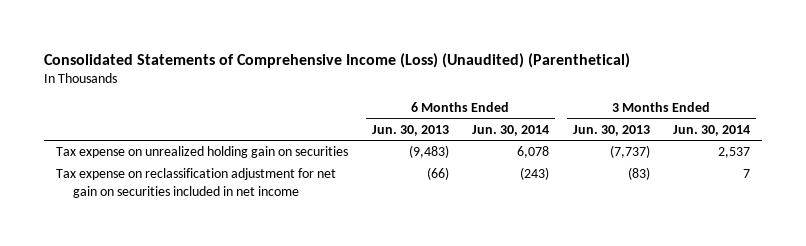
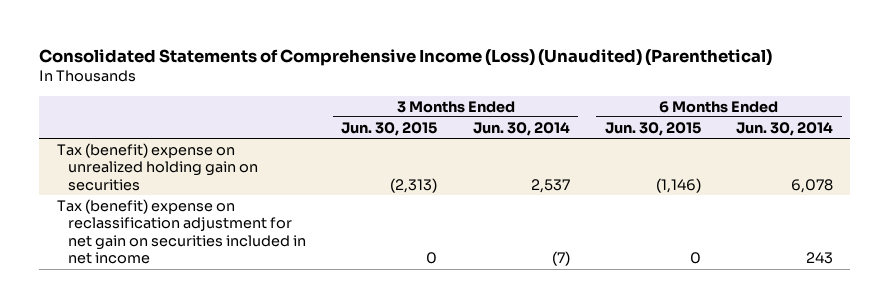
[371,124,449,136] Jun. 30, 2013 -> none
[572,124,650,136] Jun. 30, 2013 -> none
none -> [341,121,438,136] Jun. 30, 2015
none -> [604,121,701,136] Jun. 30, 2015
[56,146,349,159] Tax expense on unrealized holding gain on securities -> [56,142,259,191] Tax (benefit) expense on unrealized holding gain on securities
[56,168,337,198] Tax expense on reclassification adjustment for net gain on securities included in net income -> [56,198,307,265] Tax (benefit) expense on reclassification adjustment for net gain on securities included in net income
[520,167,550,181] (243) -> [805,252,833,265] 243
[743,169,751,179] 7 -> [551,251,570,267] (7)

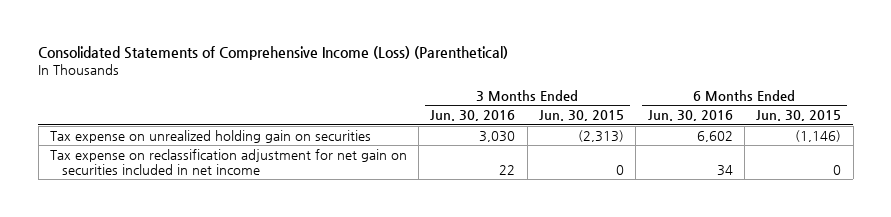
[39,48,773,66] Consolidated Statements of Comprehensive Income (Loss) (Unaudited) (Parenthetical) -> [38,46,509,61] Consolidated Statements of Comprehensive Income (Loss) (Parenthetical)
[472,121,570,136] Jun. 30, 2014 -> none
[735,121,833,136] Jun. 30, 2014 -> none
none -> [430,110,516,122] Jun. 30, 2016
none -> [647,110,733,122] Jun. 30, 2016
[56,142,259,191] Tax (benefit) expense on unrealized holding gain on securities -> [49,129,371,143] Tax expense on unrealized holding gain on securities
[56,198,307,265] Tax (benefit) expense on reclassification adjustment for net gain on securities included in net income -> [49,148,407,175] Tax expense on reclassification adjustment for net gain on securities included in net income

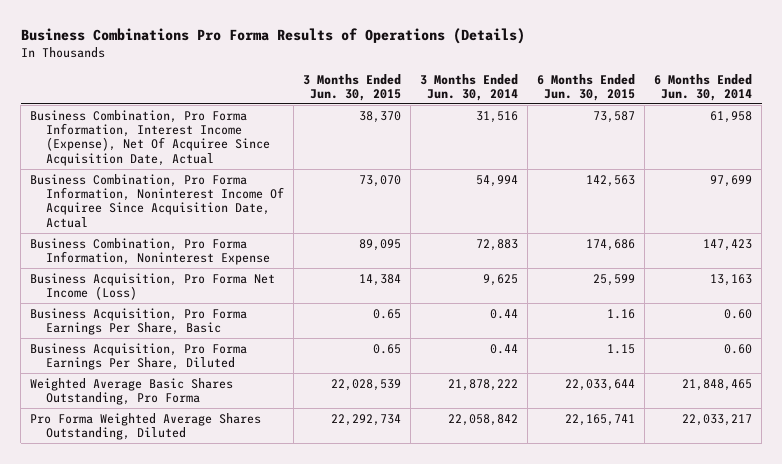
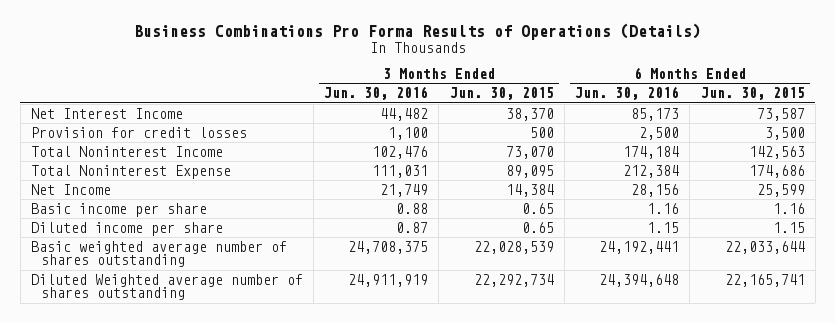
[420,73,519,102] 3 Months Ended Jun. 30, 2014 -> none
[654,73,753,102] 6 Months Ended Jun. 30, 2014 -> none
none -> [324,86,429,101] Jun. 30, 2016
none -> [575,86,680,101] Jun. 30, 2016
[30,109,271,166] Business Combination, Pro Forma Information, Interest Income (Expense), Net Of Acquiree Since Acquisition Date, Actual -> [30,107,183,119] Net Interest Income
none -> [30,126,247,138] Provision for credit losses
[30,173,285,228] Business Combination, Pro Forma Information, Noninterest Income Of Acquiree Since Acquisition Date, Actual -> [30,145,223,157] Total Noninterest Income
[30,237,271,266] Business Combination, Pro Forma Information, Noninterest Expense -> [30,164,231,179] Total Noninterest Expense
[30,272,276,301] Business Acquisition, Pro Forma Net Income (Loss) -> [30,183,111,195] Net Income
[30,307,248,336] Business Acquisition, Pro Forma Earnings Per Share, Basic -> [30,202,207,217] Basic income per share
[30,342,248,371] Business Acquisition, Pro Forma Earnings Per Share, Diluted -> [30,221,223,236] Diluted income per share
[30,377,234,406] Weighted Average Basic Shares Outstanding, Pro Forma -> [30,240,287,268] Basic weighted average number of shares outstanding
[30,412,262,441] Pro Forma Weighted Average Shares Outstanding, Diluted -> [30,273,303,301] Diluted Weighted average number of shares outstanding

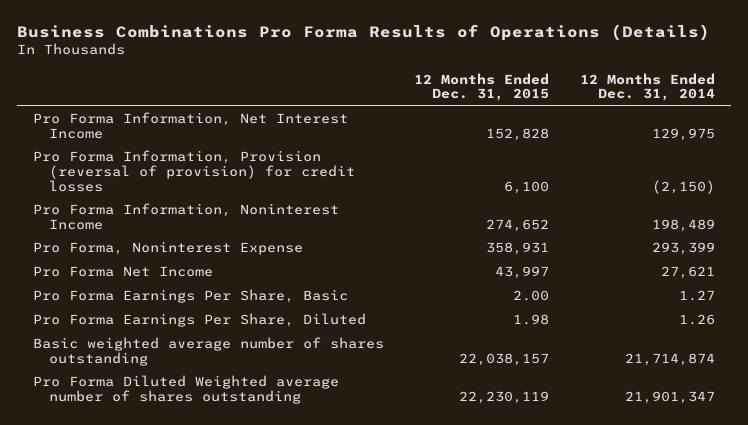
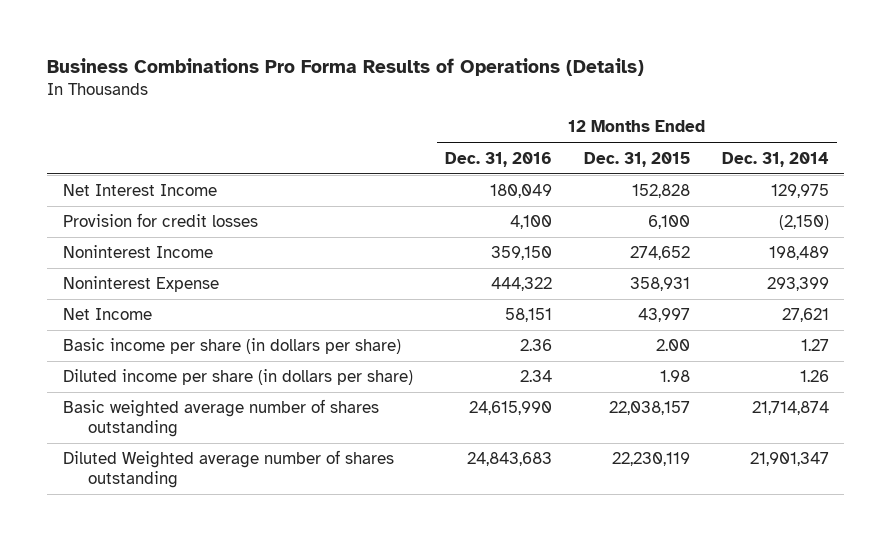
none -> [444,151,552,167] Dec. 31, 2016
[32,112,348,140] Pro Forma Information, Net Interest Income -> [62,184,217,197] Net Interest Income
[32,150,356,192] Pro Forma Information, Provision (reversal of provision) for credit losses -> [62,213,258,228] Provision for credit losses
[32,203,339,231] Pro Forma Information, Noninterest Income -> [62,245,213,259] Noninterest Income
[32,241,303,256] Pro Forma, Noninterest Expense -> [62,276,219,293] Noninterest Expense
[32,266,213,278] Pro Forma Net Income -> [62,308,152,321] Net Income
[32,289,348,304] Pro Forma Earnings Per Share, Basic -> [62,338,401,355] Basic income per share (in dollars per share)
[32,313,366,328] Pro Forma Earnings Per Share, Diluted -> [62,369,413,386] Diluted income per share (in dollars per share)
[32,375,339,405] Pro Forma Diluted Weighted average number of shares outstanding -> [62,450,394,489] Diluted Weighted average number of shares outstanding

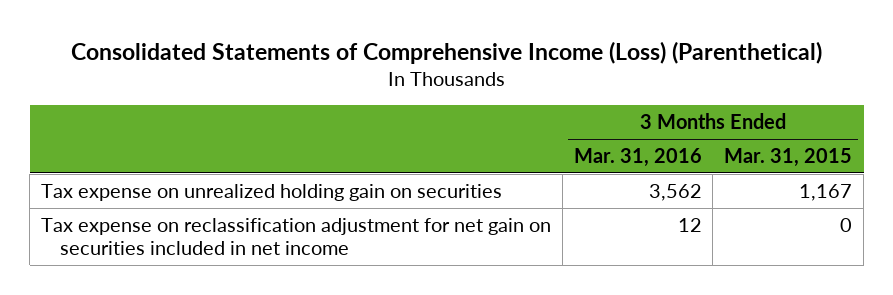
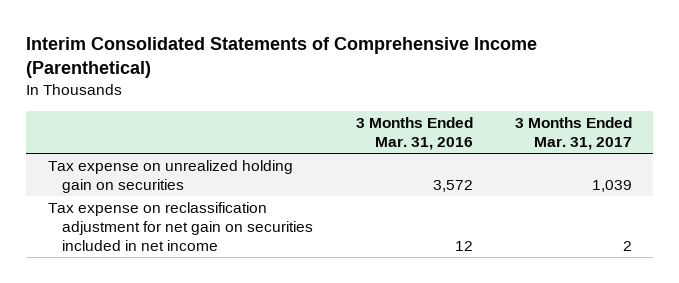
[70,40,822,64] Consolidated Statements of Comprehensive Income (Loss) (Parenthetical) -> [26,37,538,79] Interim Consolidated Statements of Comprehensive Income (Parenthetical)
[724,147,853,167] Mar. 31, 2015 -> none
none -> [514,116,632,150] 3 Months Ended Mar. 31, 2017
[648,183,702,201] 3,562 -> [432,179,473,192] 3,572

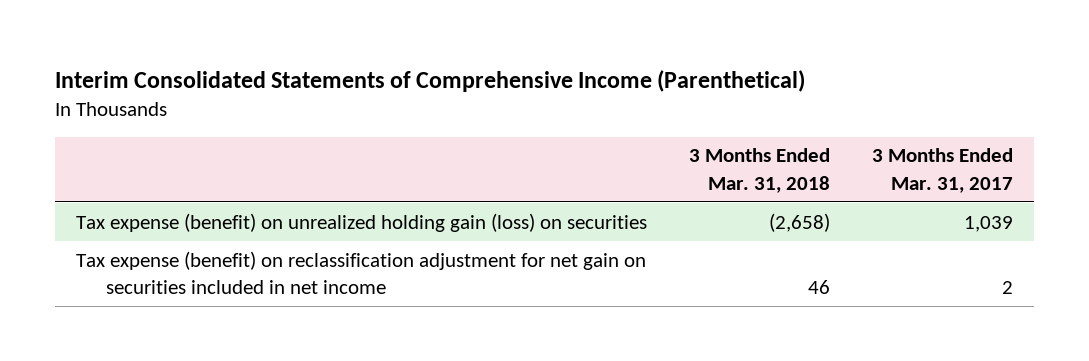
[355,116,473,150] 3 Months Ended Mar. 31, 2016 -> none
none -> [688,148,830,193] 3 Months Ended Mar. 31, 2018
[47,160,293,193] Tax expense on unrealized holding gain on securities -> [76,212,648,232] Tax expense (benefit) on unrealized holding gain (loss) on securities
[47,202,314,251] Tax expense on reclassification adjustment for net gain on securities included in net income -> [76,250,647,294] Tax expense (benefit) on reclassification adjustment for net gain on securities included in net income

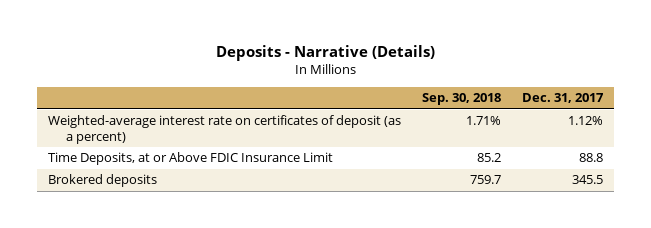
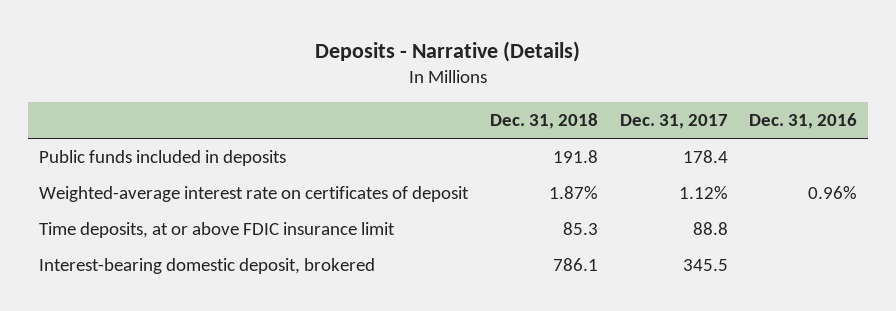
[422,93,502,106] Sep. 30, 2018 -> none
none -> [489,113,598,130] Dec. 31, 2018
none -> [749,113,858,130] Dec. 31, 2016
none -> [38,150,286,167] Public funds included in deposits
[47,115,401,145] Weighted-average interest rate on certificates of deposit (as a percent) -> [38,186,469,203] Weighted-average interest rate on certificates of deposit
[47,152,333,166] Time Deposits, at or Above FDIC Insurance Limit -> [38,222,395,239] Time deposits, at or above FDIC insurance limit
[47,174,157,188] Brokered deposits -> [38,258,375,275] Interest-bearing domestic deposit, brokered

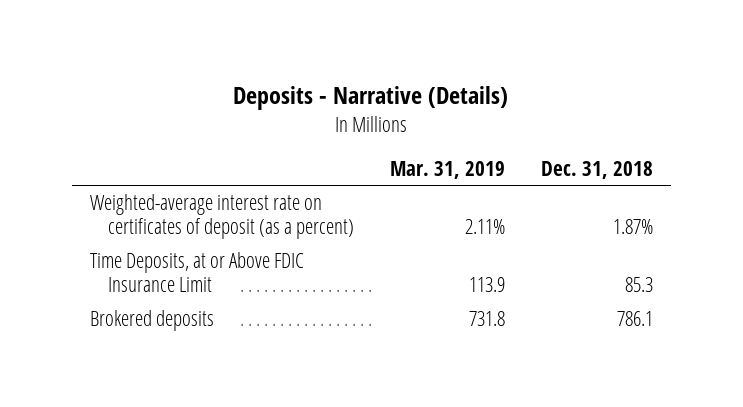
[619,114,728,130] Dec. 31, 2017 -> none
[749,113,858,130] Dec. 31, 2016 -> none
none -> [389,161,505,180] Mar. 31, 2019
[38,150,286,167] Public funds included in deposits -> none
[38,186,469,203] Weighted-average interest rate on certificates of deposit -> [89,193,354,240] Weighted-average interest rate on certificates of deposit (as a percent)
[38,222,395,239] Time deposits, at or above FDIC insurance limit -> [89,251,304,293] Time Deposits, at or Above FDIC Insurance Limit
[38,258,375,275] Interest-bearing domestic deposit, brokered -> [89,309,214,331] Brokered deposits

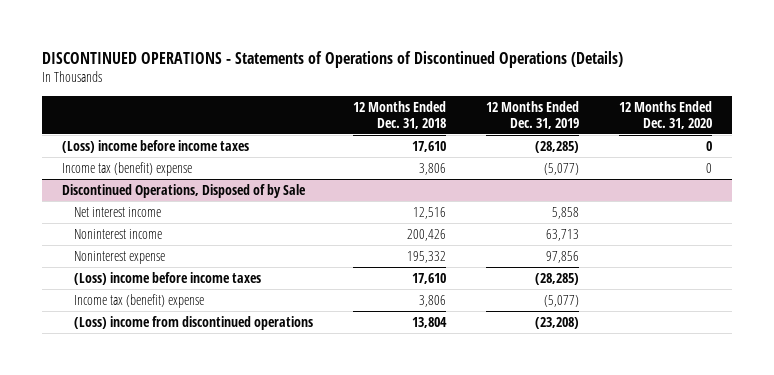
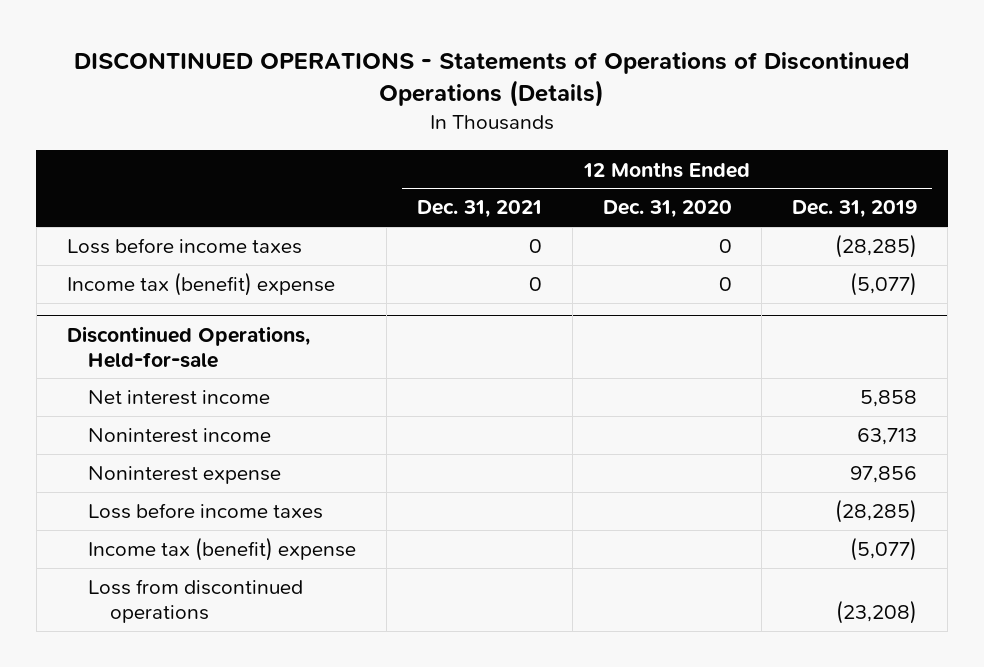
[352,100,446,129] 12 Months Ended Dec. 31, 2018 -> none
none -> [417,200,543,219] Dec. 31, 2021
[61,139,249,153] (Loss) income before income taxes -> [66,238,302,255] Loss before income taxes
[61,183,306,198] Discontinued Operations, Disposed of by Sale -> none
none -> [66,325,310,368] Discontinued Operations, Held-for-sale
[73,271,261,285] (Loss) income before income taxes -> [88,503,324,520] Loss before income taxes
[73,315,313,330] (Loss) income from discontinued operations -> [88,579,304,624] Loss from discontinued operations

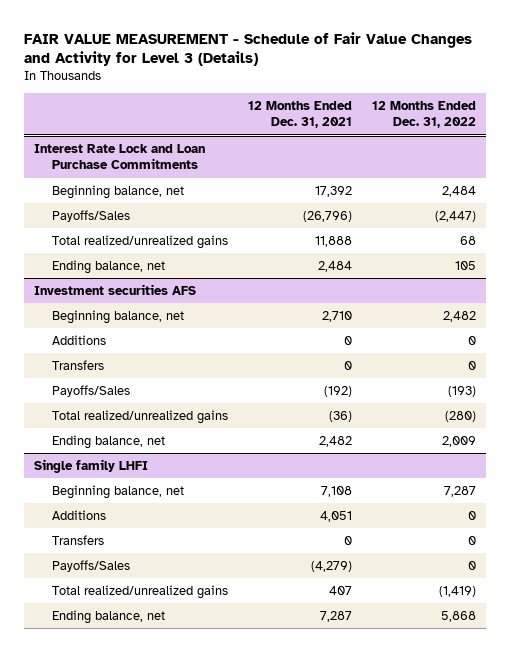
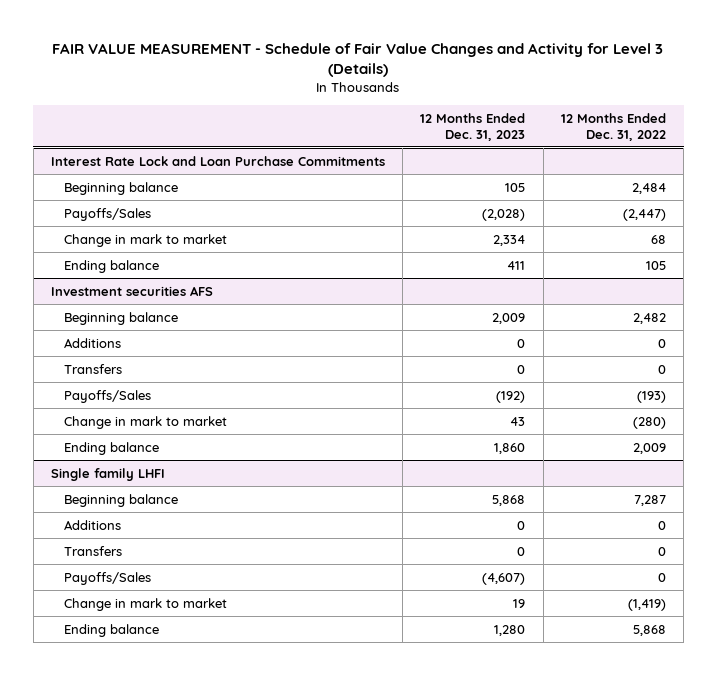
[247,100,352,129] 12 Months Ended Dec. 31, 2021 -> none
none -> [420,112,526,141] 12 Months Ended Dec. 31, 2023
[51,184,184,199] Beginning balance, net -> [63,181,178,195] Beginning balance
[51,234,228,249] Total realized/unrealized gains -> [63,233,227,247] Change in mark to market
[51,259,165,274] Ending balance, net -> [63,259,159,273] Ending balance
[51,309,184,324] Beginning balance, net -> [63,311,178,325] Beginning balance
[51,409,228,424] Total realized/unrealized gains -> [63,415,227,429] Change in mark to market
[51,434,165,449] Ending balance, net -> [63,441,159,455] Ending balance
[51,484,184,499] Beginning balance, net -> [63,493,178,507] Beginning balance
[51,584,228,599] Total realized/unrealized gains -> [63,597,227,611] Change in mark to market
[51,609,165,624] Ending balance, net -> [63,623,159,637] Ending balance

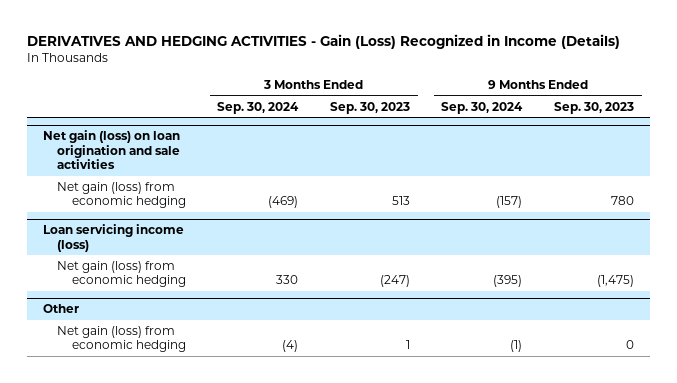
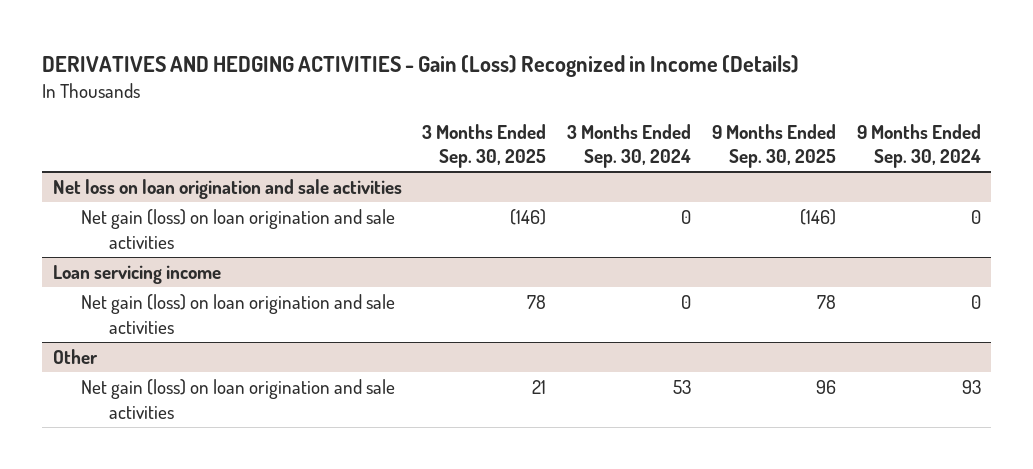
[329,101,410,114] Sep. 30, 2023 -> none
[553,101,634,114] Sep. 30, 2023 -> none
none -> [422,123,547,169] 3 Months Ended Sep. 30, 2025
none -> [712,123,837,169] 9 Months Ended Sep. 30, 2025
[43,130,181,169] Net gain (loss) on loan origination and sale activities -> [52,179,402,200] Net loss on loan origination and sale activities
[57,182,186,209] Net gain (loss) from economic hedging -> [80,209,395,249] Net gain (loss) on loan origination and sale activities
[268,196,299,209] (469) -> [681,210,692,225] 0
[496,196,523,209] (157) -> [970,210,981,225] 0
[43,224,185,252] Loan servicing income (loss) -> [52,265,221,285] Loan servicing income
[57,261,186,288] Net gain (loss) from economic hedging -> [80,294,395,334] Net gain (loss) on loan origination and sale activities
[276,275,299,285] 330 -> [681,295,692,310] 0
[493,275,523,288] (395) -> [970,295,981,310] 0
[57,326,186,353] Net gain (loss) from economic hedging -> [80,379,395,419] Net gain (loss) on loan origination and sale activities
[282,340,299,353] (4) -> [673,380,692,395] 53
[510,340,523,353] (1) -> [961,380,981,395] 93

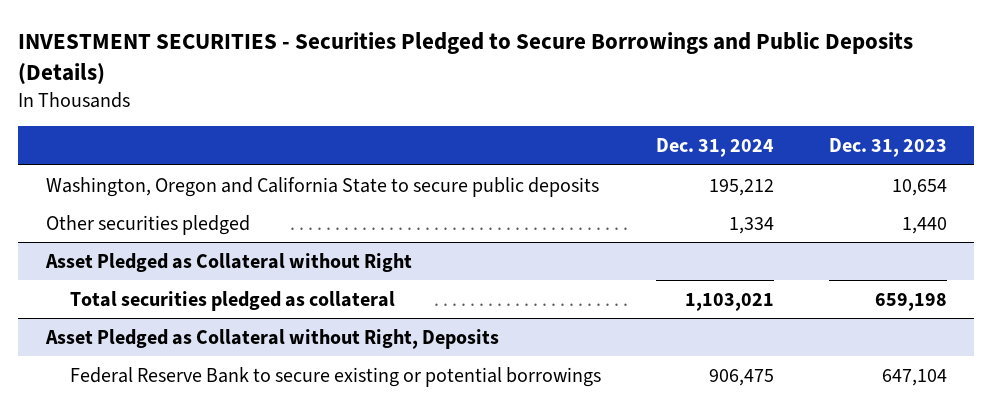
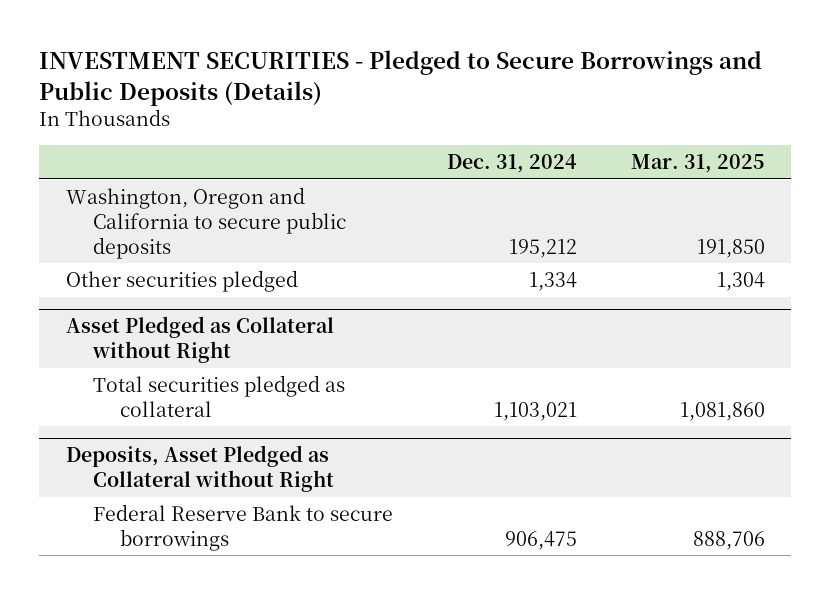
[18,31,914,85] INVESTMENT SECURITIES - Securities Pledged to Secure Borrowings and Public Deposits (Details) -> [39,50,763,106] INVESTMENT SECURITIES - Pledged to Secure Borrowings and Public Deposits (Details)
[828,138,947,158] Dec. 31, 2023 -> none
none -> [630,154,765,174] Mar. 31, 2025
[45,176,599,197] Washington, Oregon and California State to secure public deposits -> [66,186,346,259] Washington, Oregon and California to secure public deposits
[44,328,499,349] Asset Pledged as Collateral without Right, Deposits -> [66,445,334,493] Deposits, Asset Pledged as Collateral without Right
[69,366,601,387] Federal Reserve Bank to secure existing or potential borrowings -> [92,503,393,551] Federal Reserve Bank to secure borrowings

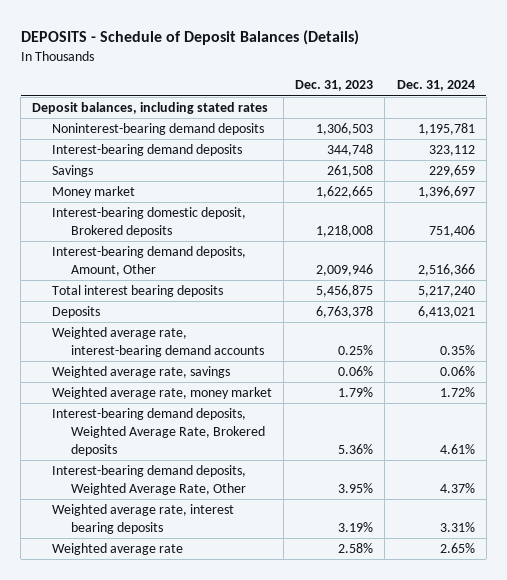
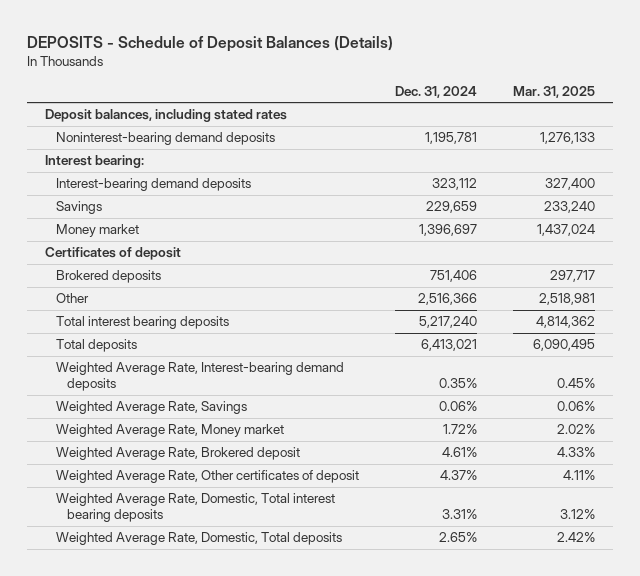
[295,80,374,92] Dec. 31, 2023 -> none
none -> [512,85,595,98] Mar. 31, 2025
none -> [45,155,145,169] Interest bearing:
none -> [45,247,182,261] Certificates of deposit
[51,207,246,237] Interest-bearing domestic deposit, Brokered deposits -> [56,270,162,284] Brokered deposits
[51,246,246,276] Interest-bearing demand deposits, Amount, Other -> [56,293,90,304] Other
[51,306,100,319] Deposits -> [56,339,138,353] Total deposits
[51,327,265,357] Weighted average rate, interest-bearing demand accounts -> [56,362,345,392] Weighted Average Rate, Interest-bearing demand deposits
[51,366,230,379] Weighted average rate, savings -> [56,401,248,415] Weighted Average Rate, Savings
[51,387,272,400] Weighted average rate, money market -> [56,424,285,438] Weighted Average Rate, Money market
[51,408,266,456] Interest-bearing demand deposits, Weighted Average Rate, Brokered deposits -> [56,447,301,461] Weighted Average Rate, Brokered deposit
[51,465,247,495] Interest-bearing demand deposits, Weighted Average Rate, Other -> [56,470,360,484] Weighted Average Rate, Other certificates of deposit
[51,504,234,534] Weighted average rate, interest bearing deposits -> [56,493,336,523] Weighted Average Rate, Domestic, Total interest bearing deposits
[51,543,183,556] Weighted average rate -> [56,532,343,546] Weighted Average Rate, Domestic, Total deposits

